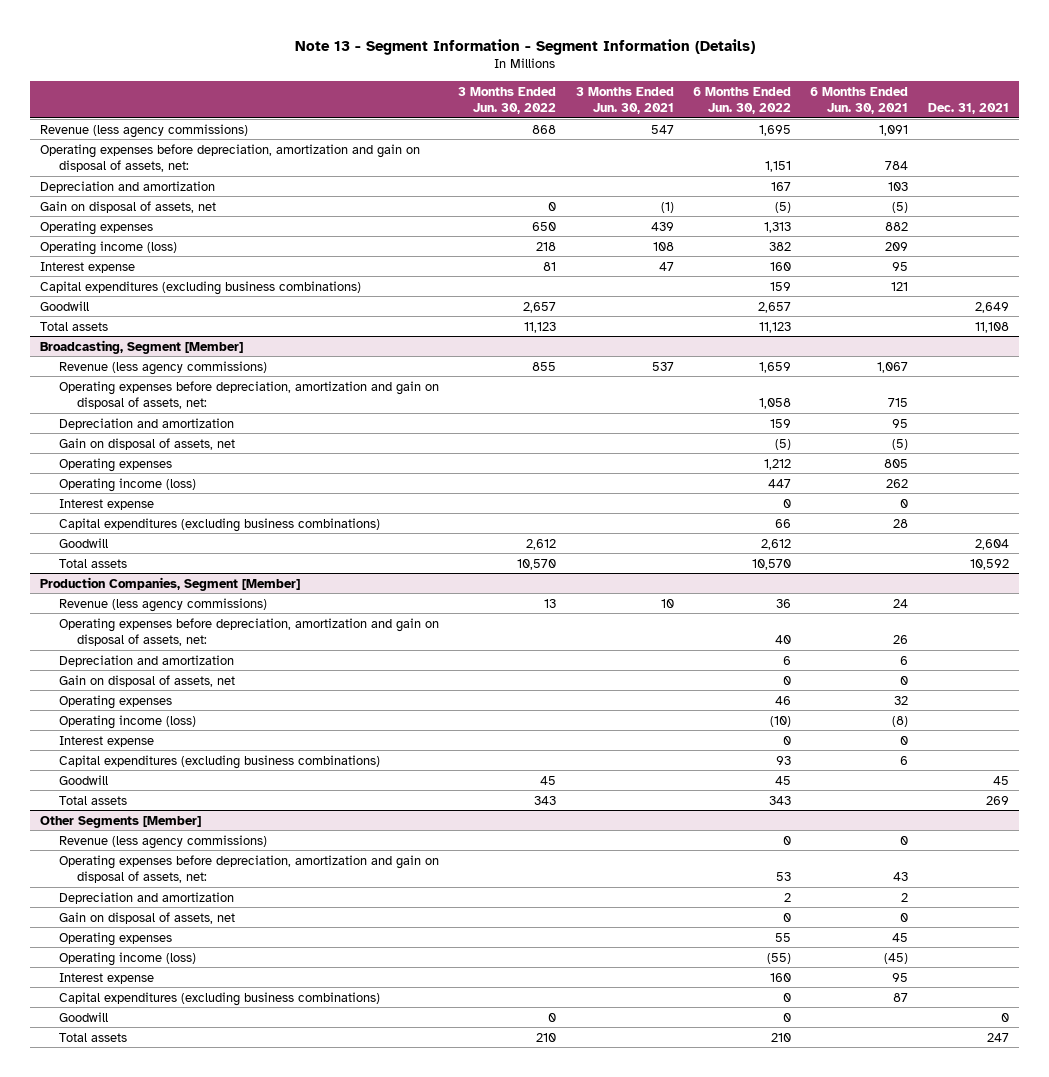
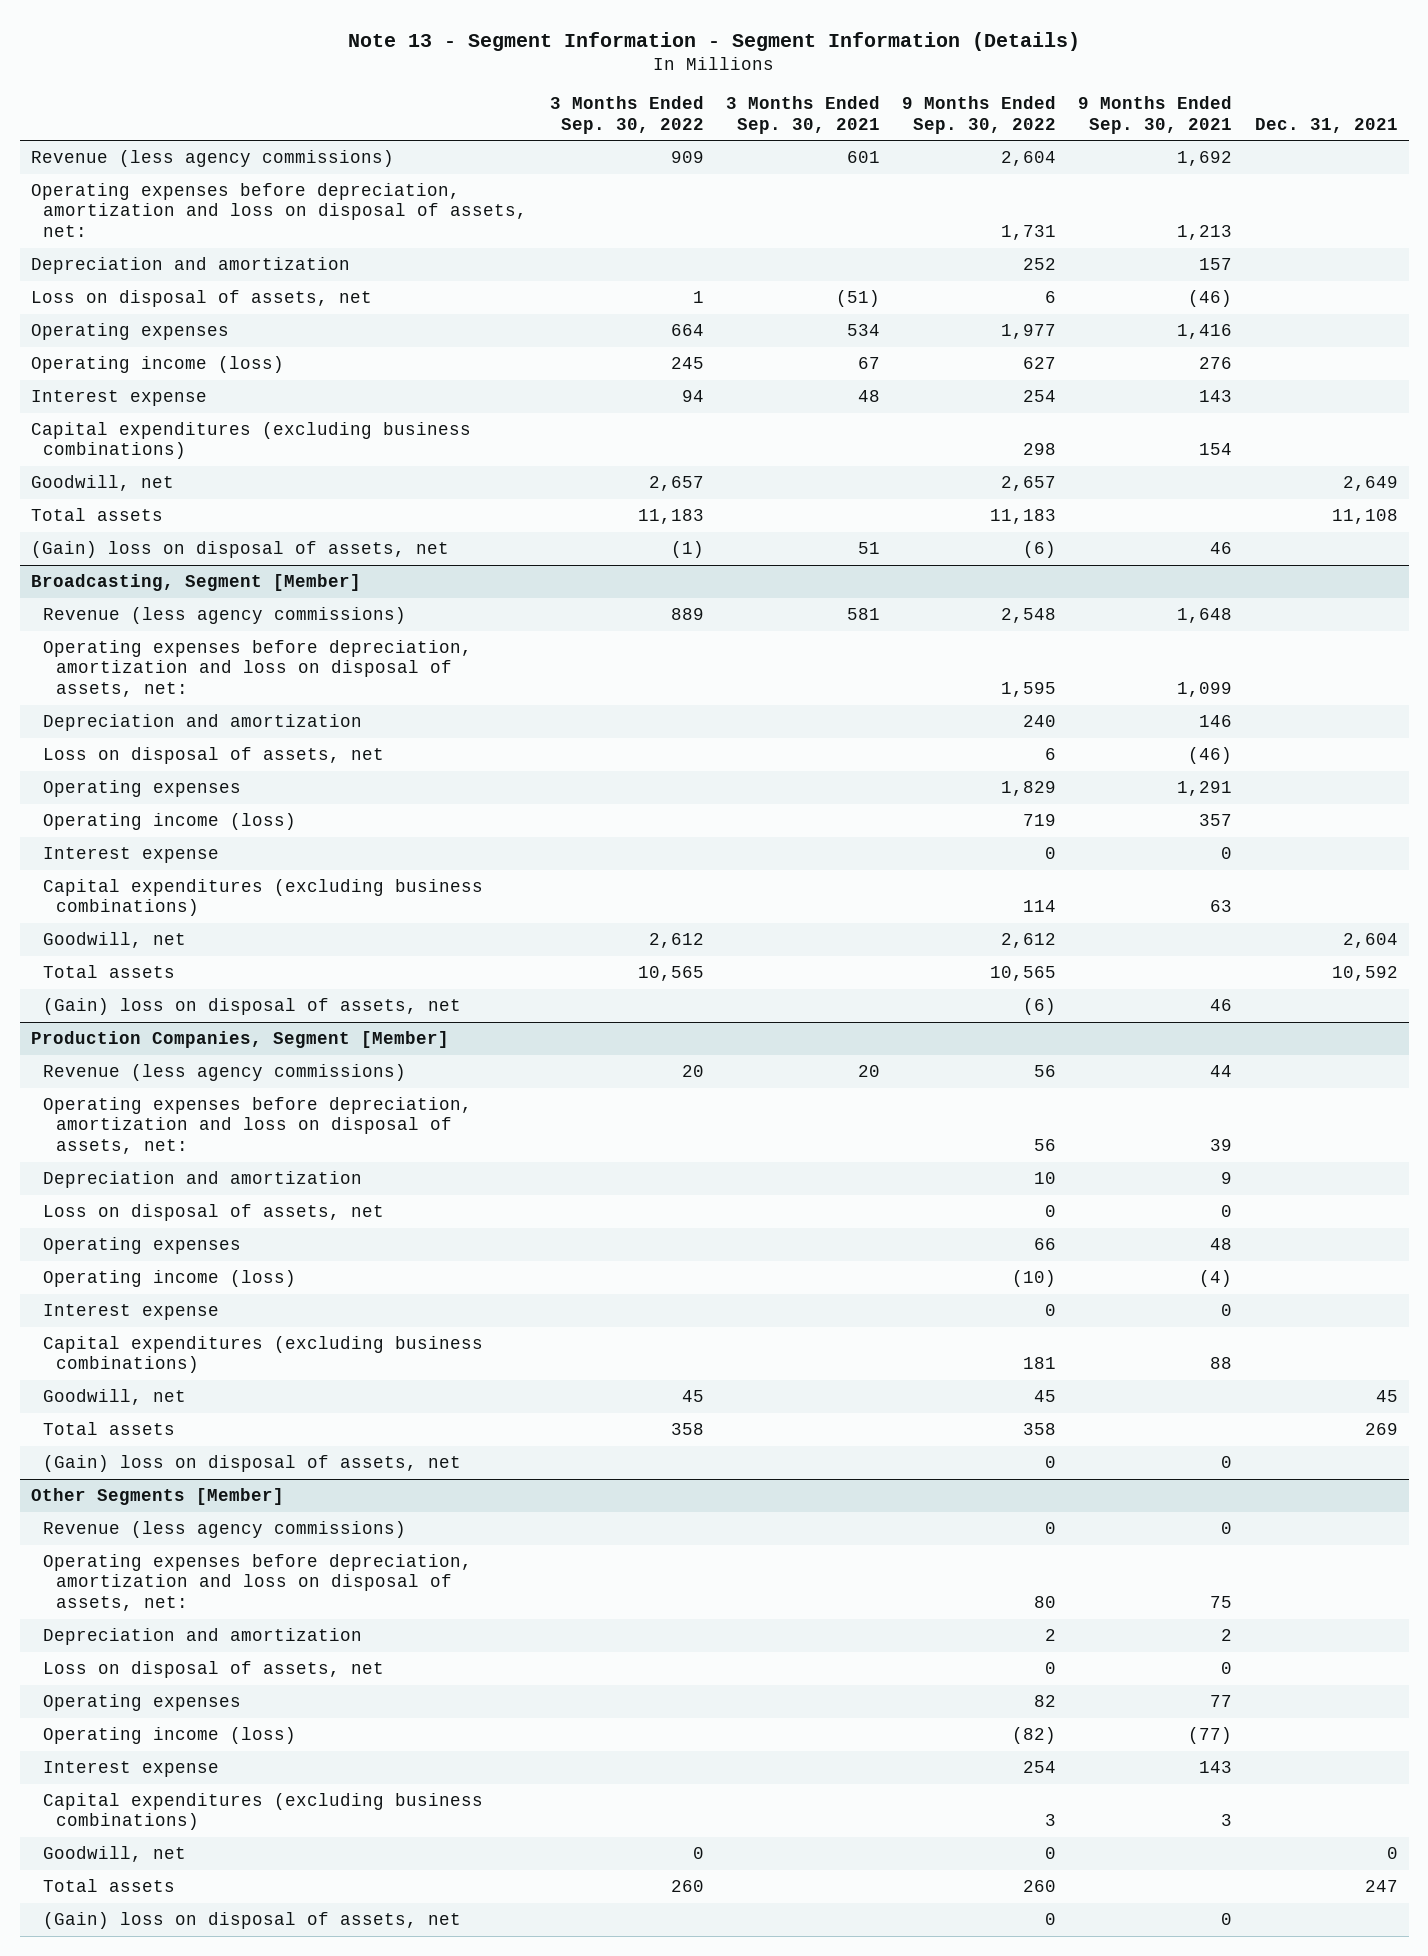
[458,86,557,115] 3 Months Ended Jun. 30, 2022 -> none
[575,86,674,115] 3 Months Ended Jun. 30, 2021 -> none
[693,86,792,115] 6 Months Ended Jun. 30, 2022 -> none
[810,86,909,115] 6 Months Ended Jun. 30, 2021 -> none
none -> [549,96,704,134] 3 Months Ended Sep. 30, 2022
none -> [725,96,880,134] 3 Months Ended Sep. 30, 2021
none -> [902,96,1057,134] 9 Months Ended Sep. 30, 2022
none -> [1078,96,1233,134] 9 Months Ended Sep. 30, 2021
[40,143,421,173] Operating expenses before depreciation, amortization and gain on disposal of assets, net: -> [30,182,528,238] Operating expenses before depreciation, amortization and loss on disposal of assets, net:
[40,200,217,213] Gain on disposal of assets, net -> [30,289,372,307] Loss on disposal of assets, net
[40,300,90,311] Goodwill -> [30,474,174,491] Goodwill, net
none -> [30,540,449,558] (Gain) loss on disposal of assets, net
[58,380,439,410] Operating expenses before depreciation, amortization and gain on disposal of assets, net: -> [43,639,473,698] Operating expenses before depreciation, amortization and loss on disposal of assets, net:
[58,437,235,450] Gain on disposal of assets, net -> [43,746,385,764] Loss on disposal of assets, net
[58,537,108,548] Goodwill -> [43,931,187,948] Goodwill, net
none -> [43,997,462,1015] (Gain) loss on disposal of assets, net
[58,617,439,647] Operating expenses before depreciation, amortization and gain on disposal of assets, net: -> [43,1096,473,1155] Operating expenses before depreciation, amortization and loss on disposal of assets, net:
[58,674,235,687] Gain on disposal of assets, net -> [43,1203,385,1221] Loss on disposal of assets, net
[58,774,108,785] Goodwill -> [43,1388,187,1405] Goodwill, net
none -> [43,1454,462,1472] (Gain) loss on disposal of assets, net
[58,854,439,884] Operating expenses before depreciation, amortization and gain on disposal of assets, net: -> [43,1553,473,1612] Operating expenses before depreciation, amortization and loss on disposal of assets, net:
[58,911,235,924] Gain on disposal of assets, net -> [43,1660,385,1678] Loss on disposal of assets, net
[58,1011,108,1022] Goodwill -> [43,1845,187,1862] Goodwill, net
none -> [43,1911,462,1929] (Gain) loss on disposal of assets, net

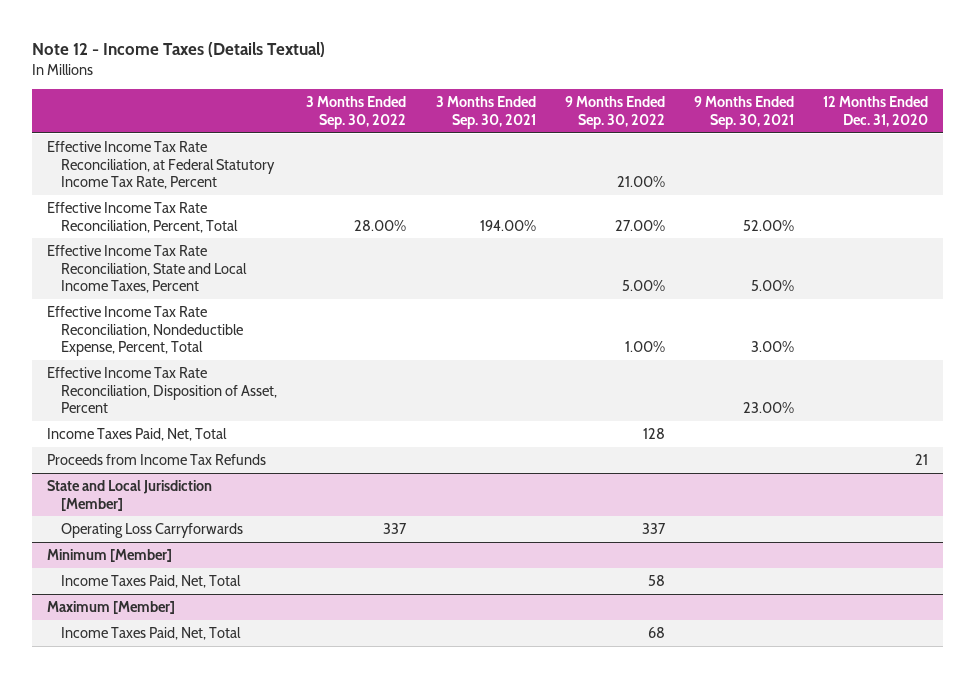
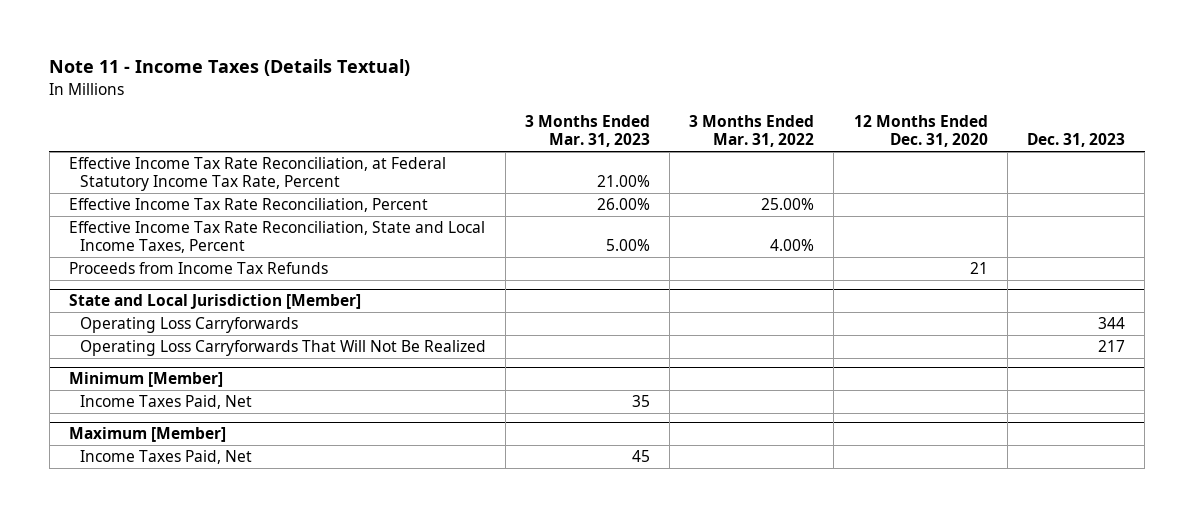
[32,41,326,57] Note 12 - Income Taxes (Details Textual) -> [49,59,411,77] Note 11 - Income Taxes (Details Textual)
[306,96,407,130] 3 Months Ended Sep. 30, 2022 -> none
[435,96,536,130] 3 Months Ended Sep. 30, 2021 -> none
[564,96,665,130] 9 Months Ended Sep. 30, 2022 -> none
[694,96,795,130] 9 Months Ended Sep. 30, 2021 -> none
none -> [525,115,651,148] 3 Months Ended Mar. 31, 2023
none -> [689,115,815,148] 3 Months Ended Mar. 31, 2022
none -> [1026,133,1125,148] Dec. 31, 2023
[46,201,238,233] Effective Income Tax Rate Reconciliation, Percent, Total -> [68,198,428,213] Effective Income Tax Rate Reconciliation, Percent
[46,305,243,357] Effective Income Tax Rate Reconciliation, Nondeductible Expense, Percent, Total -> none
[46,366,277,414] Effective Income Tax Rate Reconciliation, Disposition of Asset, Percent -> none
[46,427,227,441] Income Taxes Paid, Net, Total -> none
none -> [79,340,486,357] Operating Loss Carryforwards That Will Not Be Realized
[60,574,241,588] Income Taxes Paid, Net, Total -> [79,395,252,410] Income Taxes Paid, Net
[60,626,241,640] Income Taxes Paid, Net, Total -> [79,450,252,465] Income Taxes Paid, Net

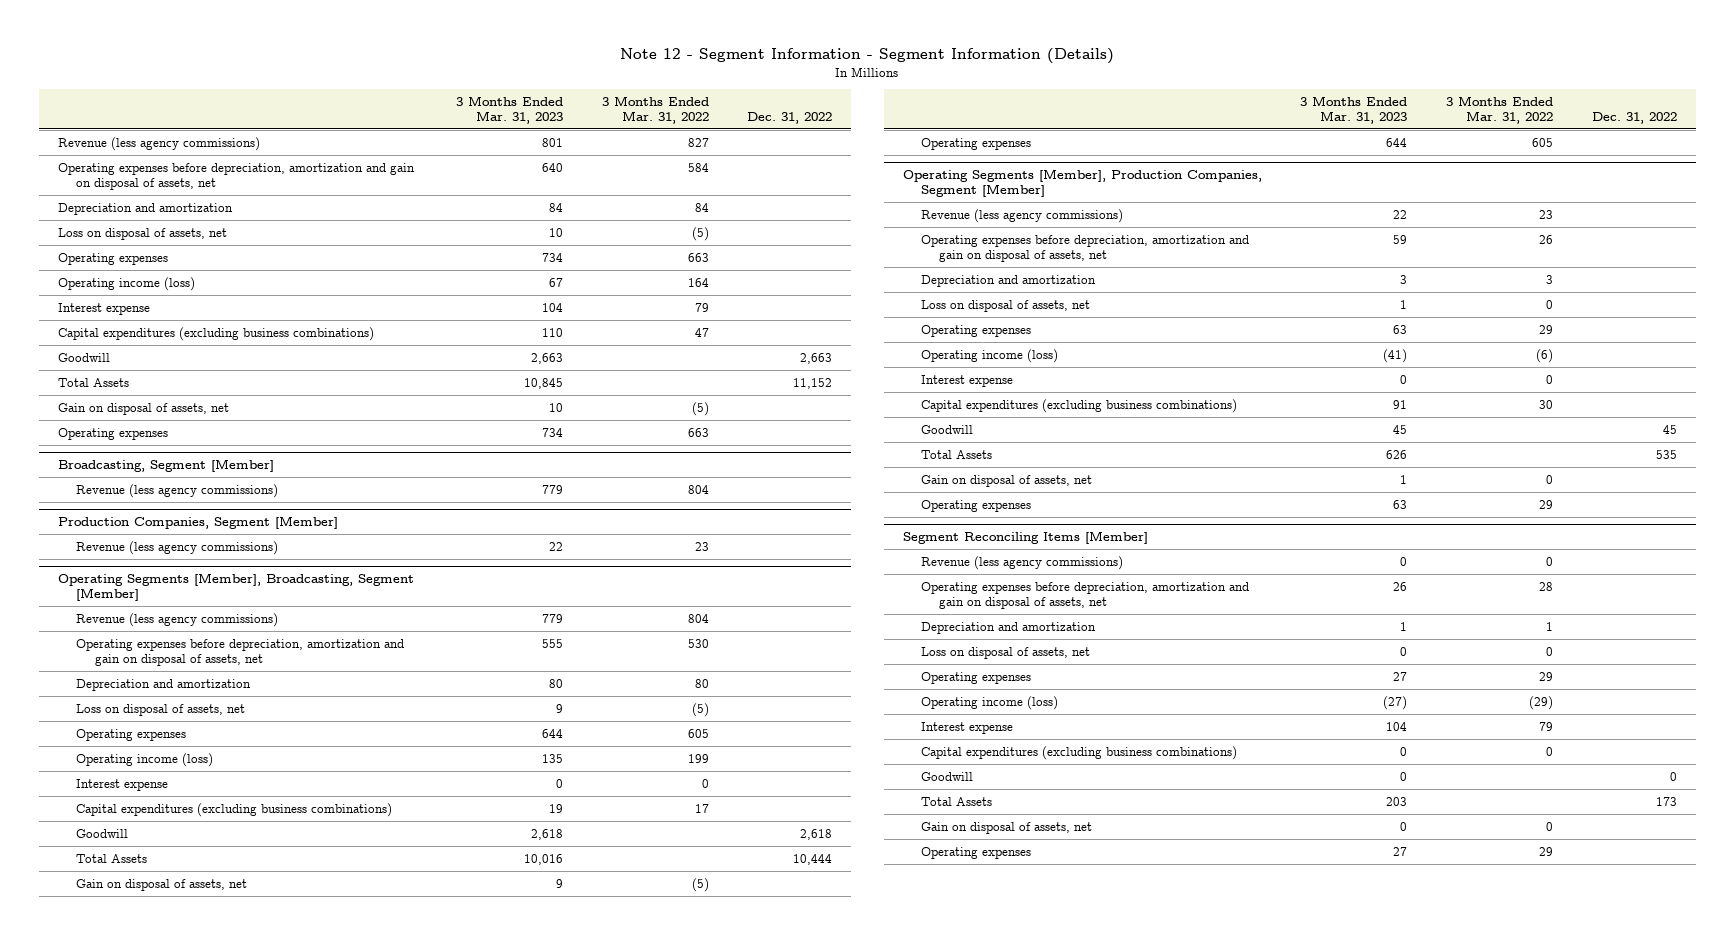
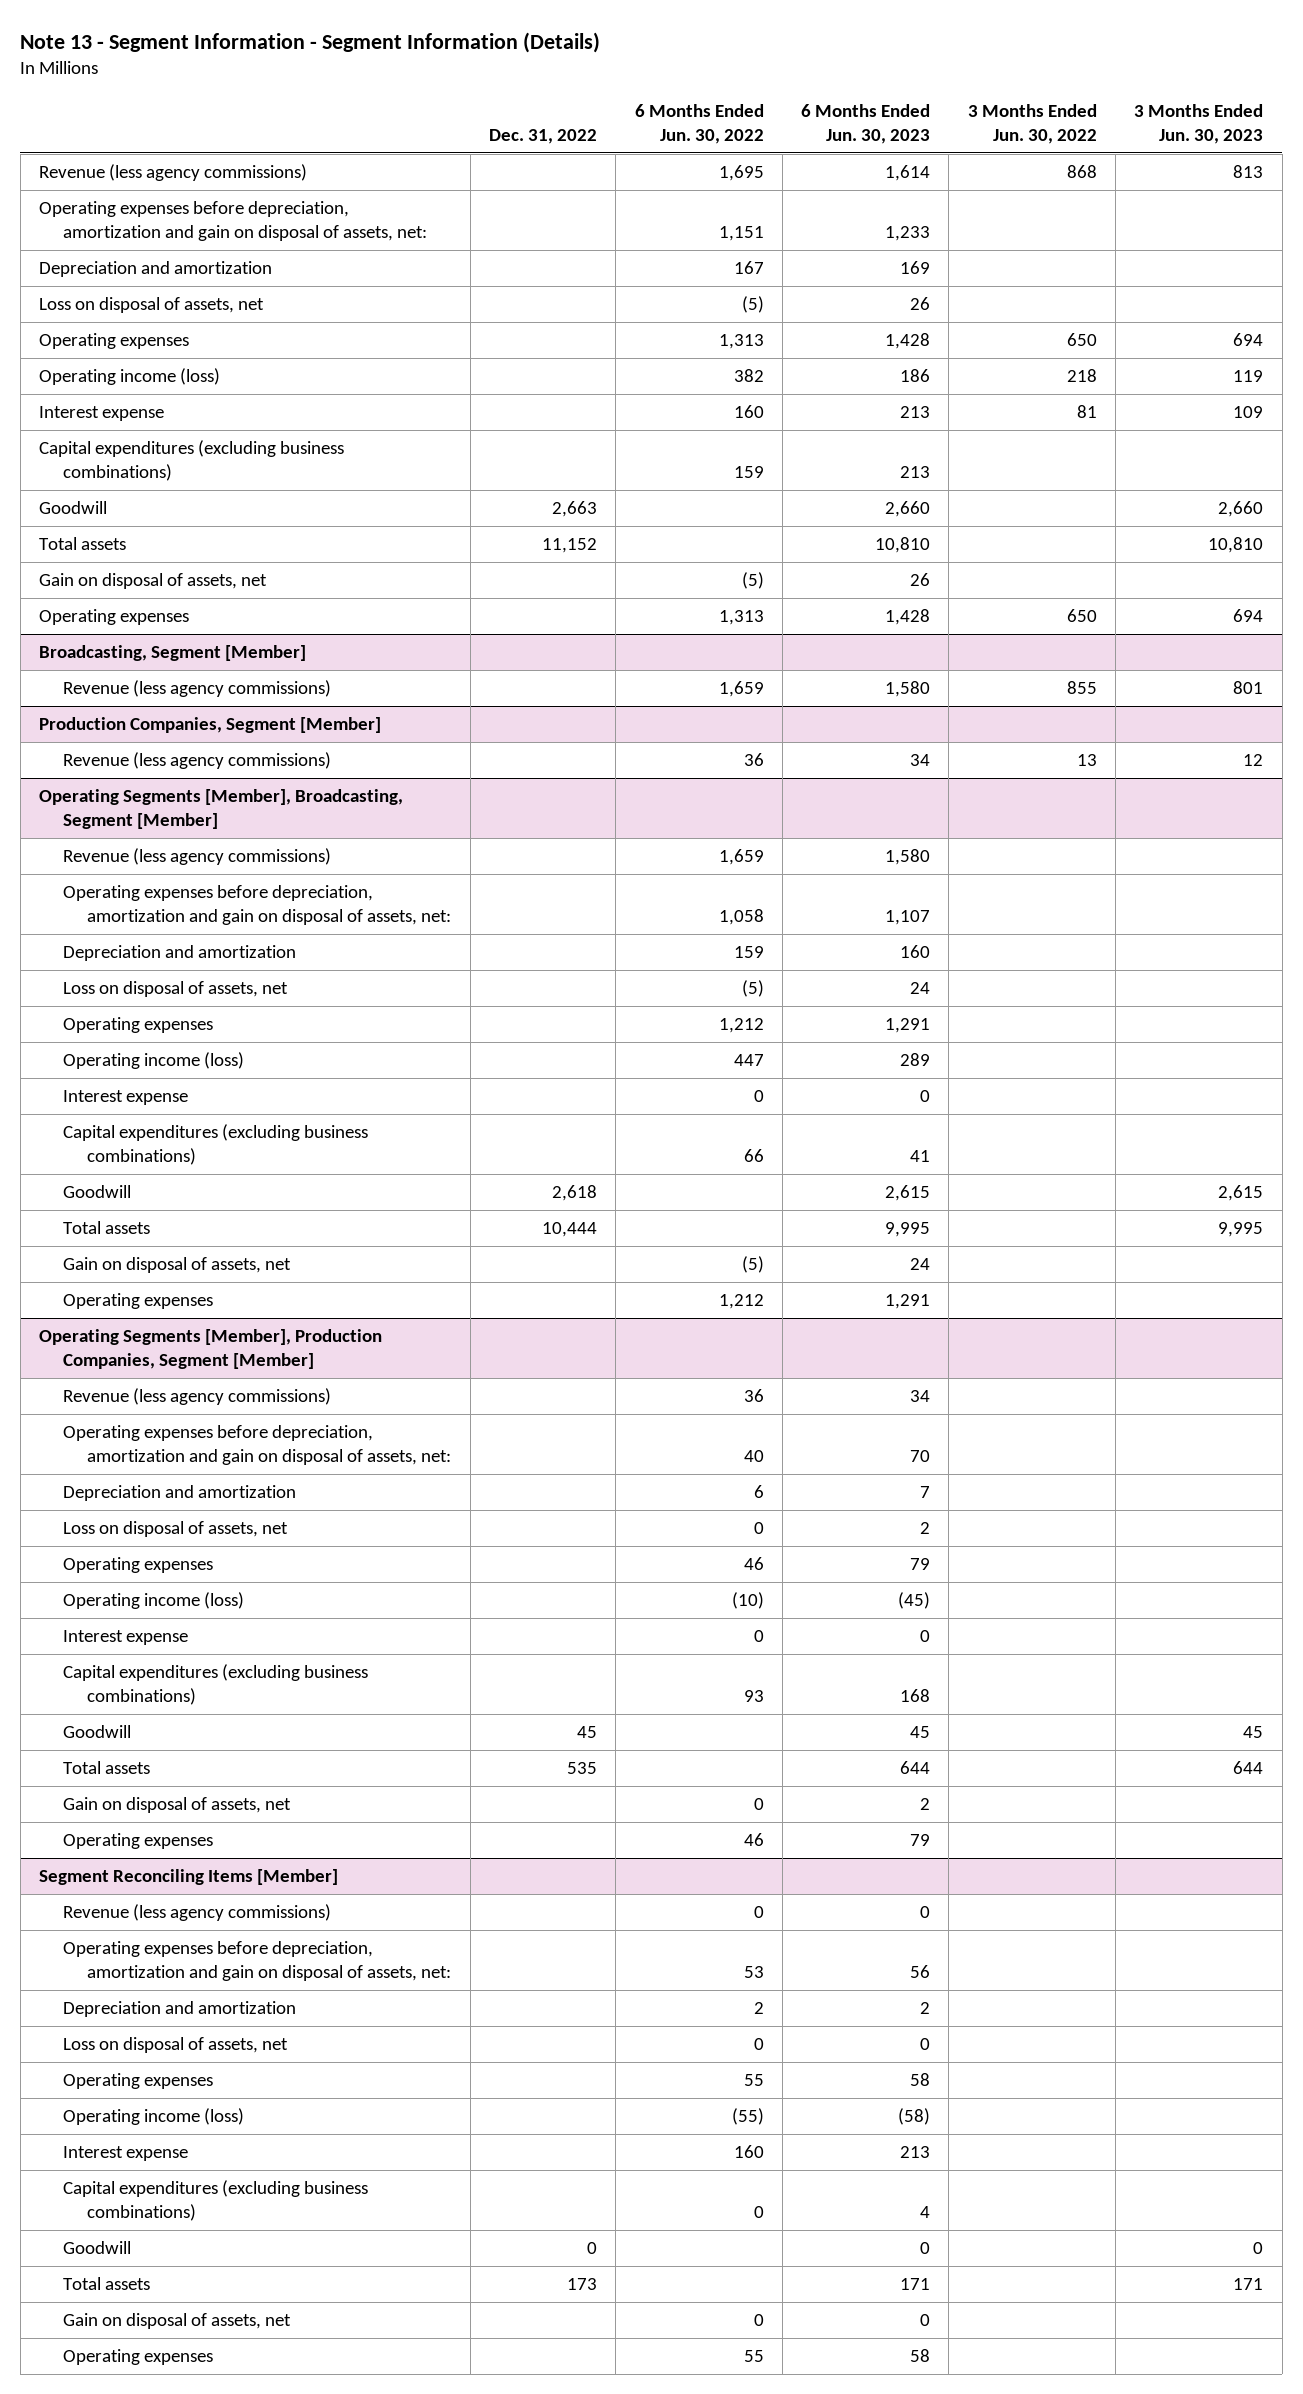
[620,48,1115,65] Note 12 - Segment Information - Segment Information (Details) -> [20,32,601,54] Note 13 - Segment Information - Segment Information (Details)
[455,96,563,125] 3 Months Ended Mar. 31, 2023 -> none
[601,96,709,125] 3 Months Ended Mar. 31, 2022 -> none
none -> [634,103,764,144] 6 Months Ended Jun. 30, 2022
none -> [801,103,931,144] 6 Months Ended Jun. 30, 2023
none -> [967,103,1097,144] 3 Months Ended Jun. 30, 2022
none -> [1134,103,1264,144] 3 Months Ended Jun. 30, 2023
[58,162,416,190] Operating expenses before depreciation, amortization and gain on disposal of assets, net -> [39,200,428,241] Operating expenses before depreciation, amortization and gain on disposal of assets, net:
[58,377,130,387] Total Assets -> [39,536,127,550] Total assets
[76,638,405,666] Operating expenses before depreciation, amortization and gain on disposal of assets, net -> [63,884,452,925] Operating expenses before depreciation, amortization and gain on disposal of assets, net:
[76,853,148,863] Total Assets -> [63,1220,151,1234] Total assets
[920,234,1249,262] Operating expenses before depreciation, amortization and gain on disposal of assets, net -> [63,1424,452,1465] Operating expenses before depreciation, amortization and gain on disposal of assets, net:
[920,449,992,459] Total Assets -> [63,1760,151,1774] Total assets
[920,581,1249,609] Operating expenses before depreciation, amortization and gain on disposal of assets, net -> [63,1940,452,1981] Operating expenses before depreciation, amortization and gain on disposal of assets, net:
[920,796,992,806] Total Assets -> [63,2276,151,2290] Total assets

